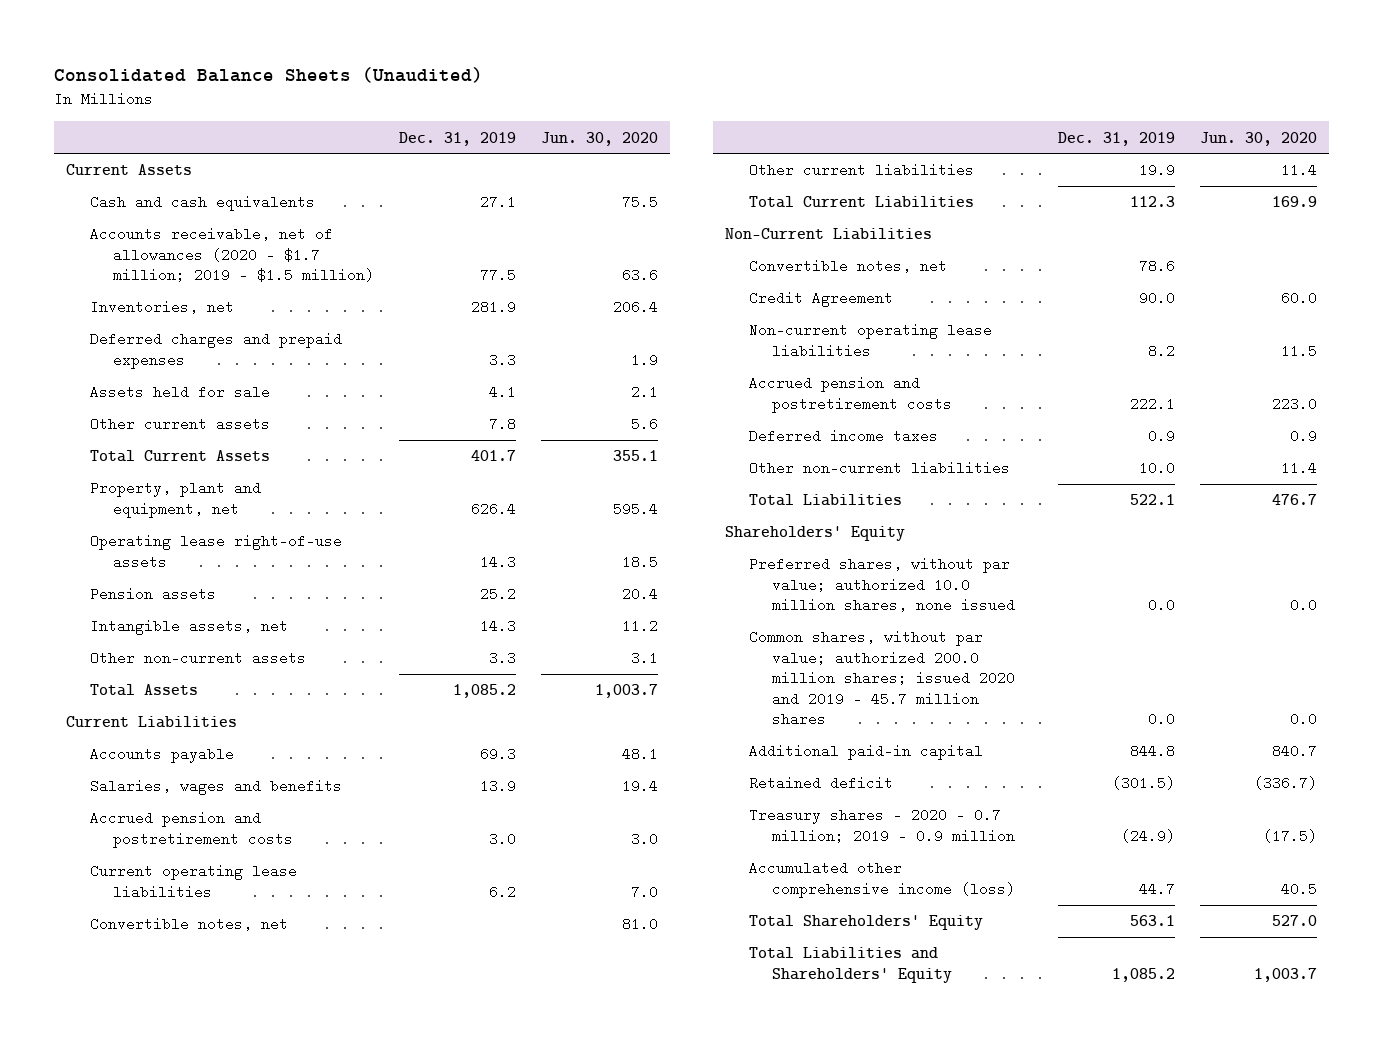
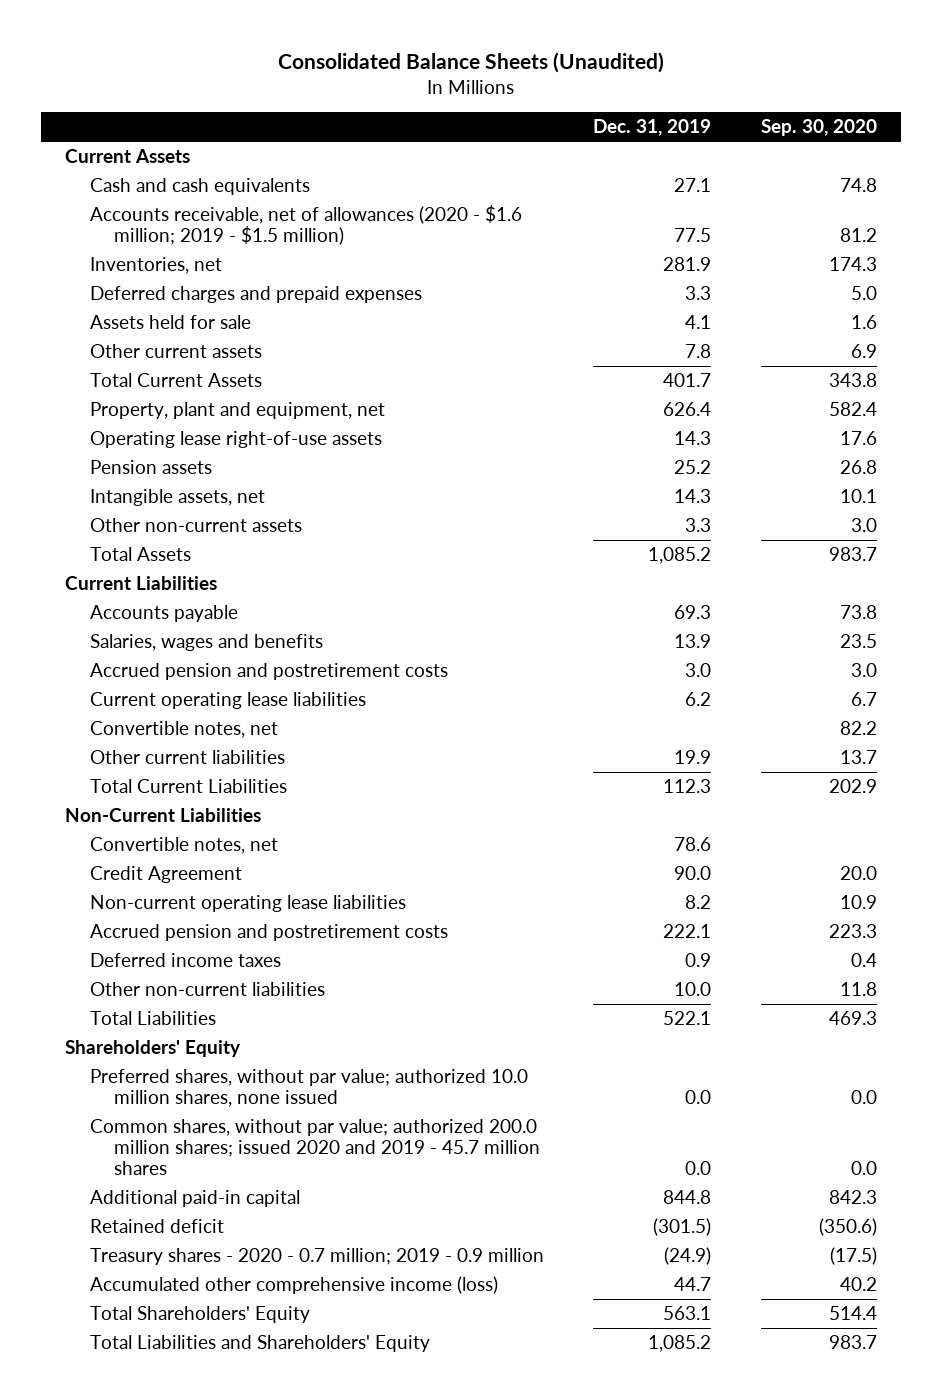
[540,131,658,146] Jun. 30, 2020 -> none
none -> [760,119,877,137] Sep. 30, 2020
[89,227,375,283] Accounts receivable, net of allowances (2020 - $1.7 million; 2019 - $1.5 million) -> [89,205,522,246] Accounts receivable, net of allowances (2020 - $1.6 million; 2019 - $1.5 million)

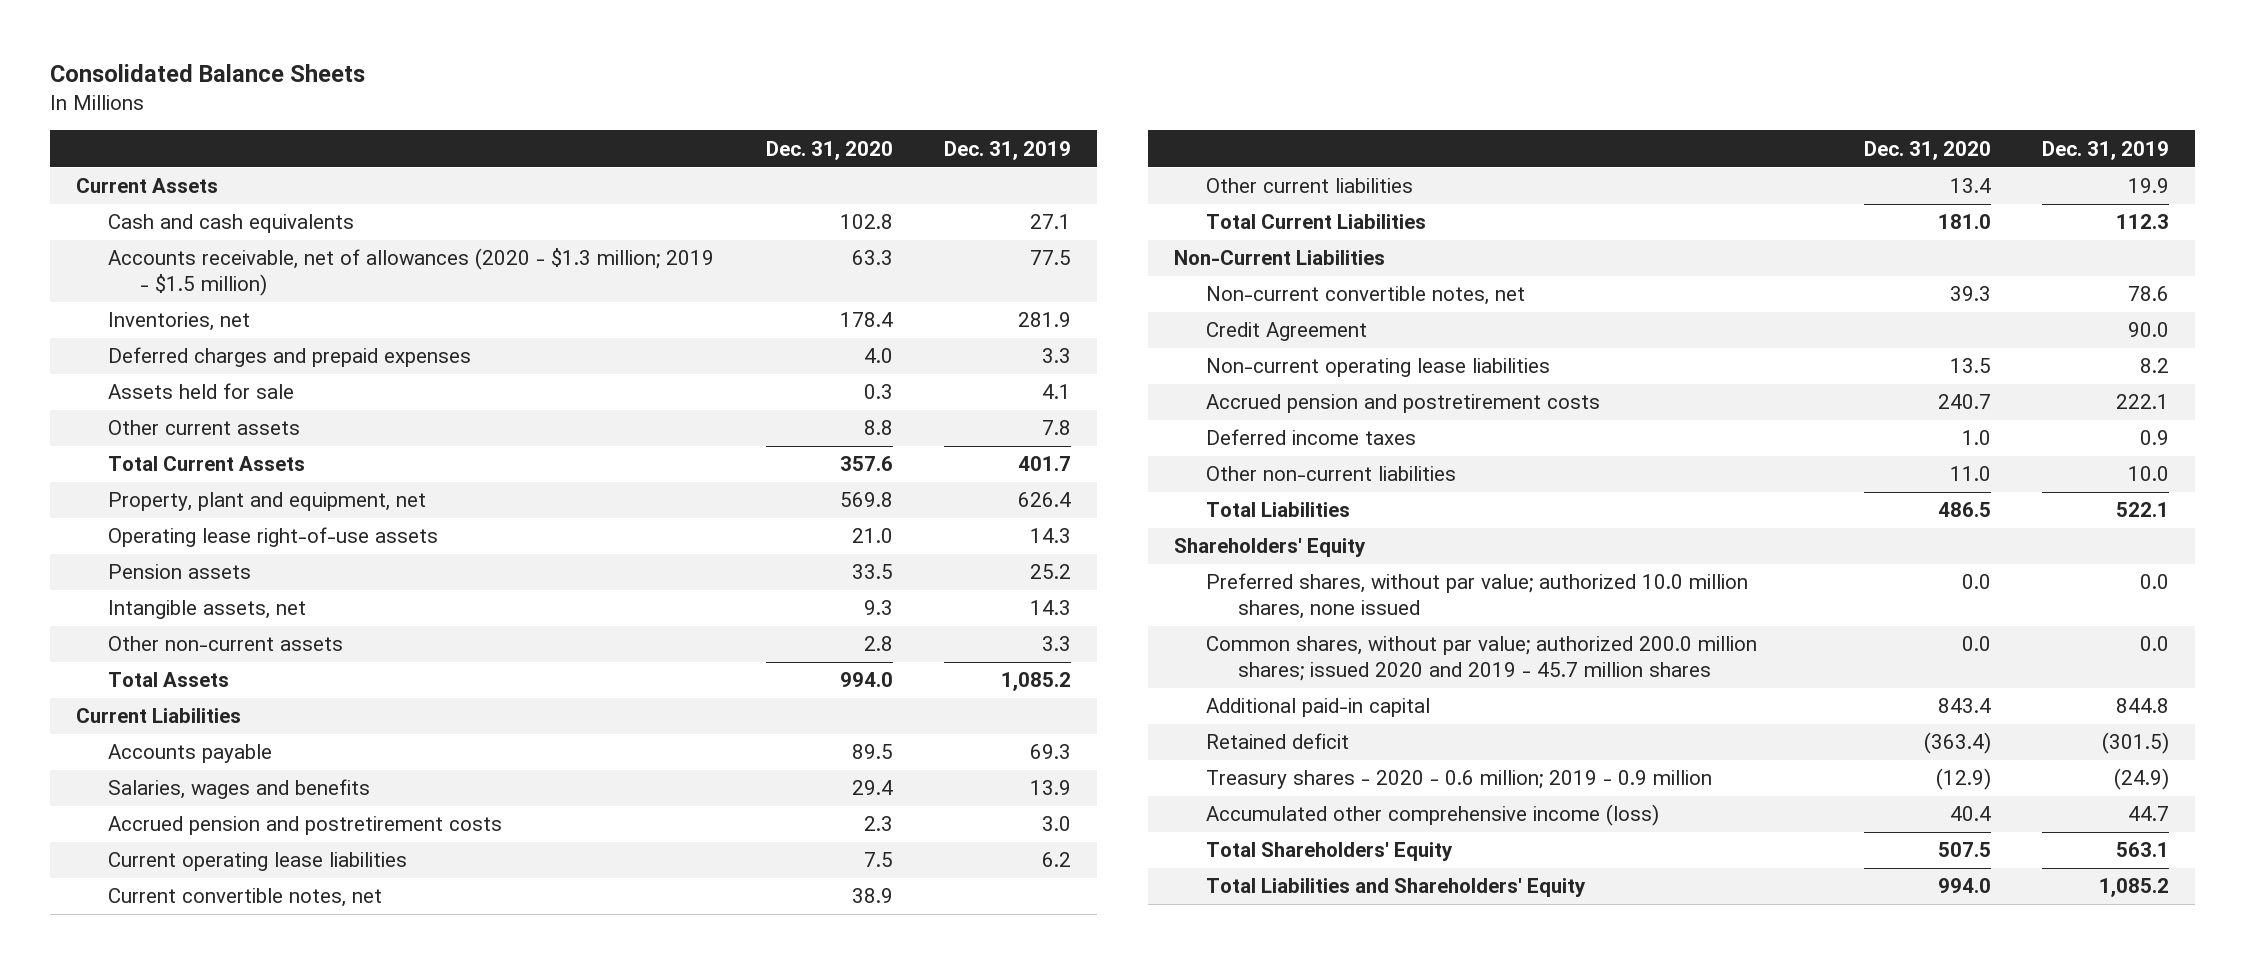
[278,52,665,74] Consolidated Balance Sheets (Unaudited) -> [50,64,366,83] Consolidated Balance Sheets
[760,119,877,137] Sep. 30, 2020 -> none
none -> [765,140,893,160] Dec. 31, 2020
[89,205,522,246] Accounts receivable, net of allowances (2020 - $1.6 million; 2019 - $1.5 million) -> [108,248,715,297] Accounts receivable, net of allowances (2020 - $1.3 million; 2019 - $1.5 million)
[89,721,278,739] Convertible notes, net -> [108,888,383,908] Current convertible notes, net
[89,837,278,855] Convertible notes, net -> [1206,286,1526,306] Non-current convertible notes, net
[89,1248,544,1266] Treasury shares - 2020 - 0.7 million; 2019 - 0.9 million -> [1206,770,1713,790] Treasury shares - 2020 - 0.6 million; 2019 - 0.9 million

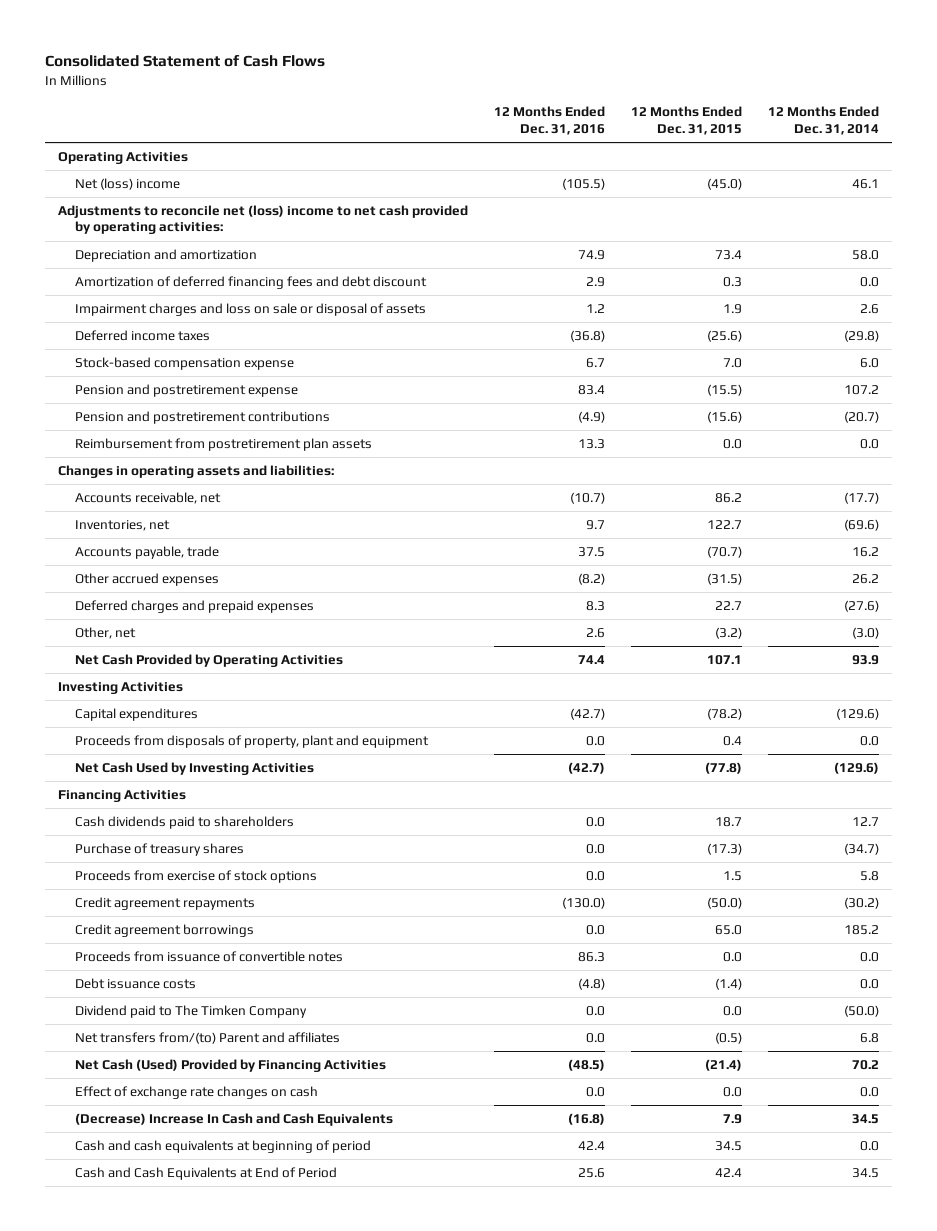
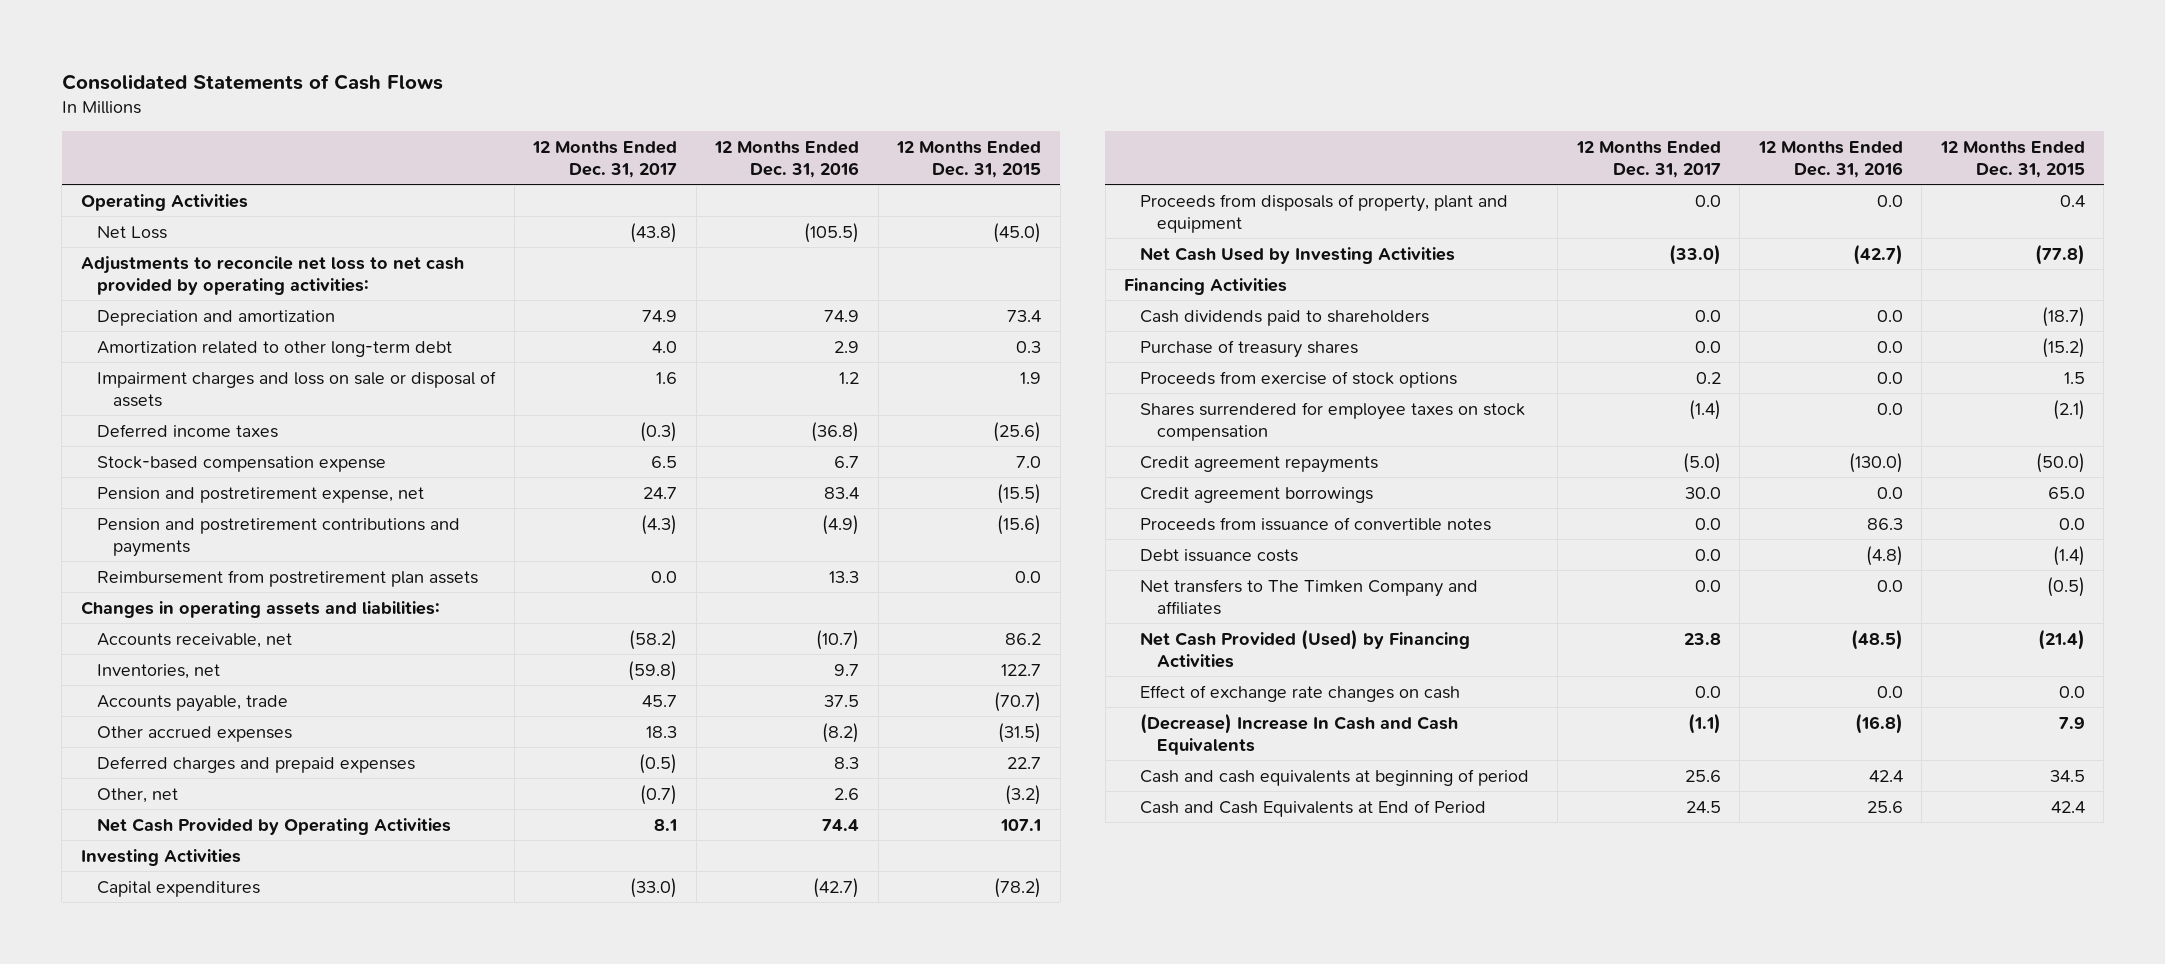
[45,55,326,68] Consolidated Statement of Cash Flows -> [61,74,443,91] Consolidated Statements of Cash Flows
[767,106,879,135] 12 Months Ended Dec. 31, 2014 -> none
none -> [532,140,678,178] 12 Months Ended Dec. 31, 2017
[75,178,181,191] Net (loss) income -> [97,225,168,239] Net Loss
[58,205,469,235] Adjustments to reconcile net (loss) income to net cash provided by operating activities: -> [80,255,464,295] Adjustments to reconcile net loss to net cash provided by operating activities:
[75,276,428,290] Amortization of deferred financing fees and debt discount -> [97,340,453,357] Amortization related to other long-term debt
[75,384,299,398] Pension and postretirement expense -> [97,486,425,503] Pension and postretirement expense, net
[75,411,331,425] Pension and postretirement contributions -> [97,517,461,557] Pension and postretirement contributions and payments
[715,817,743,828] 18.7 -> [2041,306,2085,327] (18.7)
[707,843,743,856] (17.3) -> [2041,337,2085,358] (15.2)
none -> [1140,401,1526,441] Shares surrendered for employee taxes on stock compensation
[75,1005,308,1019] Dividend paid to The Timken Company -> none
[75,1032,341,1045] Net transfers from/(to) Parent and affiliates -> [1140,578,1479,615] Net transfers to The Timken Company and affiliates
[75,1059,387,1073] Net Cash (Used) Provided by Financing Activities -> [1140,628,1471,668] Net Cash Provided (Used) by Financing Activities

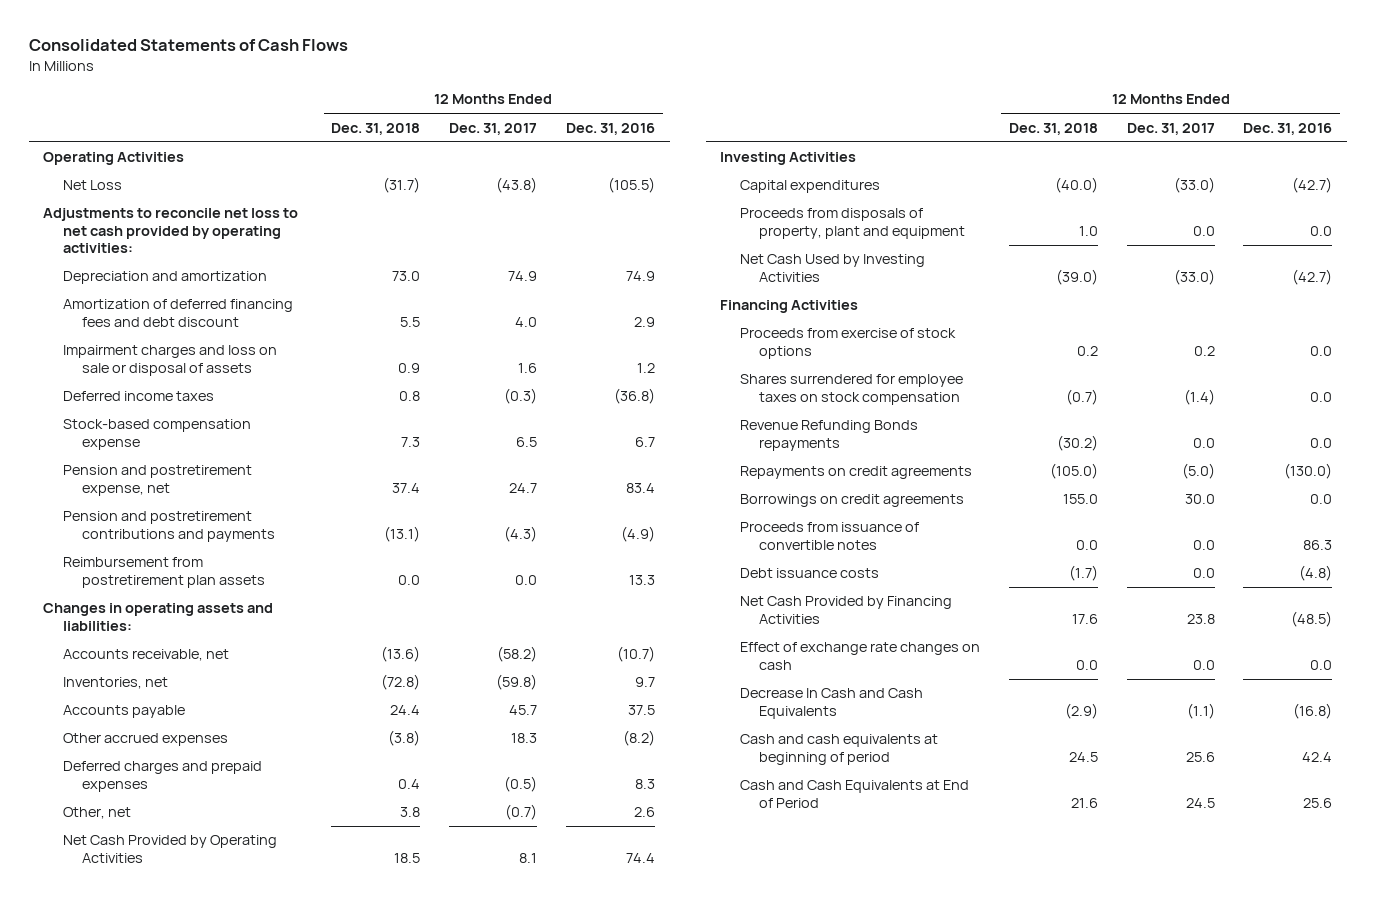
[896,140,1042,178] 12 Months Ended Dec. 31, 2015 -> none
none -> [331,122,421,135] Dec. 31, 2018
[97,340,453,357] Amortization related to other long-term debt -> [62,299,293,327] Amortization of deferred financing fees and debt discount
[97,694,289,712] Accounts payable, trade -> [62,705,185,719] Accounts payable
[1140,309,1430,326] Cash dividends paid to shareholders -> none
[1140,339,1359,358] Purchase of treasury shares -> none
none -> [739,420,918,451] Revenue Refunding Bonds repayments
[1140,455,1379,473] Credit agreement repayments -> [739,466,972,480] Repayments on credit agreements
[1140,486,1374,503] Credit agreement borrowings -> [739,494,964,508] Borrowings on credit agreements
[1140,578,1479,615] Net transfers to The Timken Company and affiliates -> none
[1140,628,1471,668] Net Cash Provided (Used) by Financing Activities -> [739,596,952,624] Net Cash Provided by Financing Activities
[1140,712,1459,755] (Decrease) Increase In Cash and Cash Equivalents -> [739,688,923,719] Decrease In Cash and Cash Equivalents

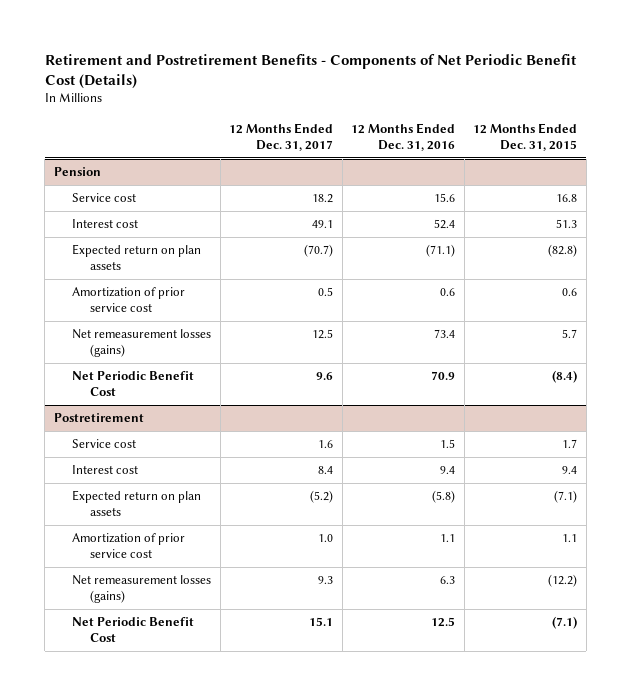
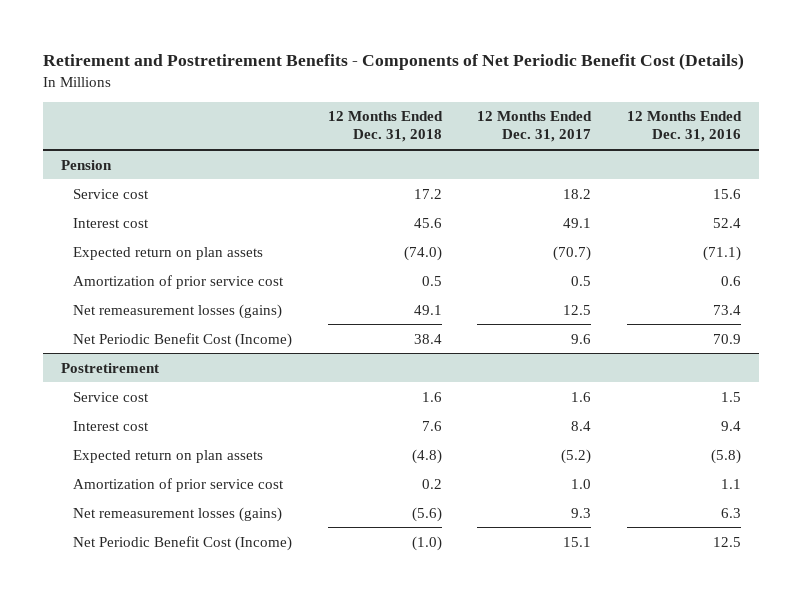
[473,122,578,151] 12 Months Ended Dec. 31, 2015 -> none
none -> [327,111,443,143] 12 Months Ended Dec. 31, 2018
[72,371,195,397] Net Periodic Benefit Cost -> [72,332,292,348] Net Periodic Benefit Cost (Income)
[72,617,195,643] Net Periodic Benefit Cost -> [72,535,292,551] Net Periodic Benefit Cost (Income)

